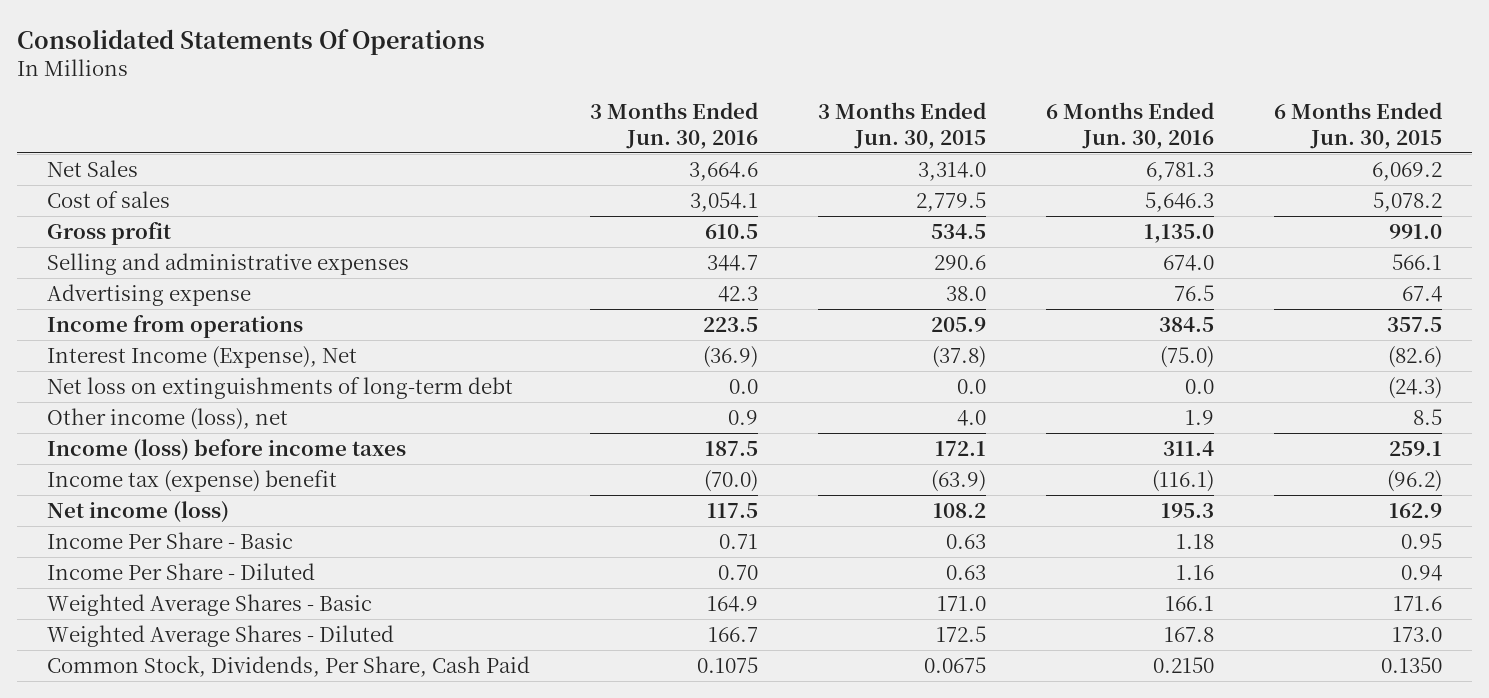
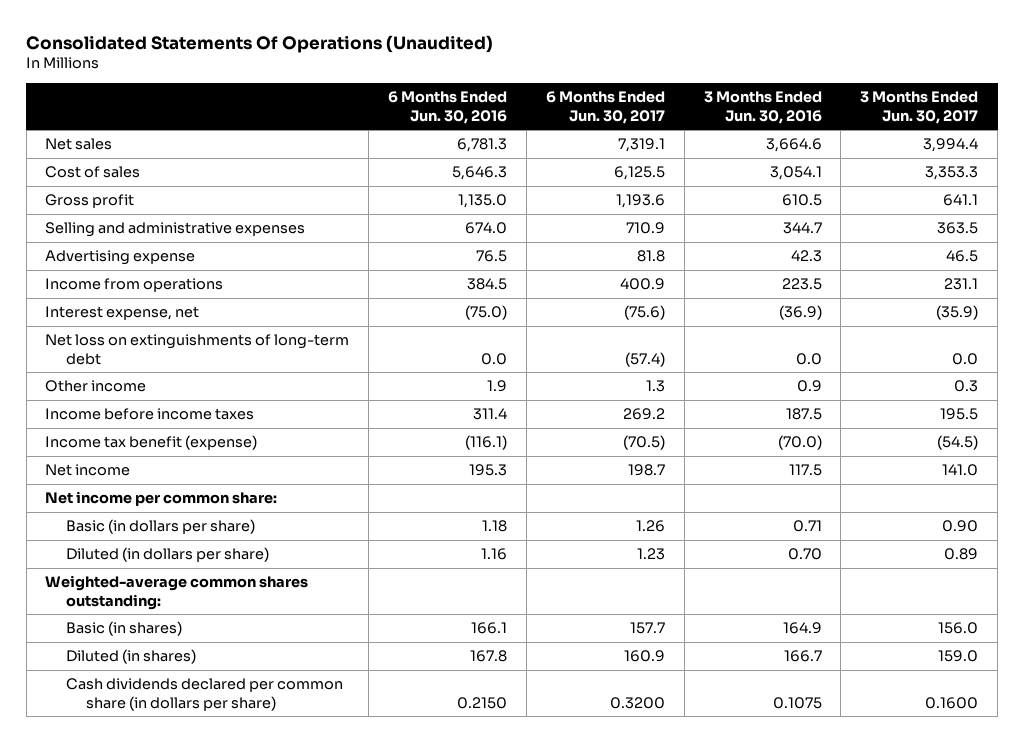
[17,28,486,55] Consolidated Statements Of Operations -> [26,34,494,53] Consolidated Statements Of Operations (Unaudited)
[817,102,986,149] 3 Months Ended Jun. 30, 2015 -> none
[1273,102,1442,149] 6 Months Ended Jun. 30, 2015 -> none
none -> [545,91,665,124] 6 Months Ended Jun. 30, 2017
none -> [860,91,979,124] 3 Months Ended Jun. 30, 2017
[47,159,139,177] Net Sales -> [45,138,113,151] Net sales
[47,345,358,368] Interest Income (Expense), Net -> [45,306,200,321] Interest expense, net
[47,407,289,430] Other income (loss), net -> [45,380,147,393] Other income
[47,438,407,461] Income (loss) before income taxes -> [45,408,255,421] Income before income taxes
[47,469,338,492] Income tax (expense) benefit -> [45,435,258,451] Income tax benefit (expense)
[47,500,230,523] Net income (loss) -> [45,464,131,477] Net income
none -> [45,491,278,507] Net income per common share:
[47,531,294,549] Income Per Share - Basic -> [65,519,255,535] Basic (in dollars per share)
[47,562,316,580] Income Per Share - Diluted -> [65,547,269,563] Diluted (in dollars per share)
none -> [45,575,309,610] Weighted-average common shares outstanding:
[47,593,373,616] Weighted Average Shares - Basic -> [65,621,182,637] Basic (in shares)
[47,624,395,647] Weighted Average Shares - Diluted -> [65,649,196,665] Diluted (in shares)
[47,654,531,677] Common Stock, Dividends, Per Share, Cash Paid -> [65,678,343,711] Cash dividends declared per common share (in dollars per share)

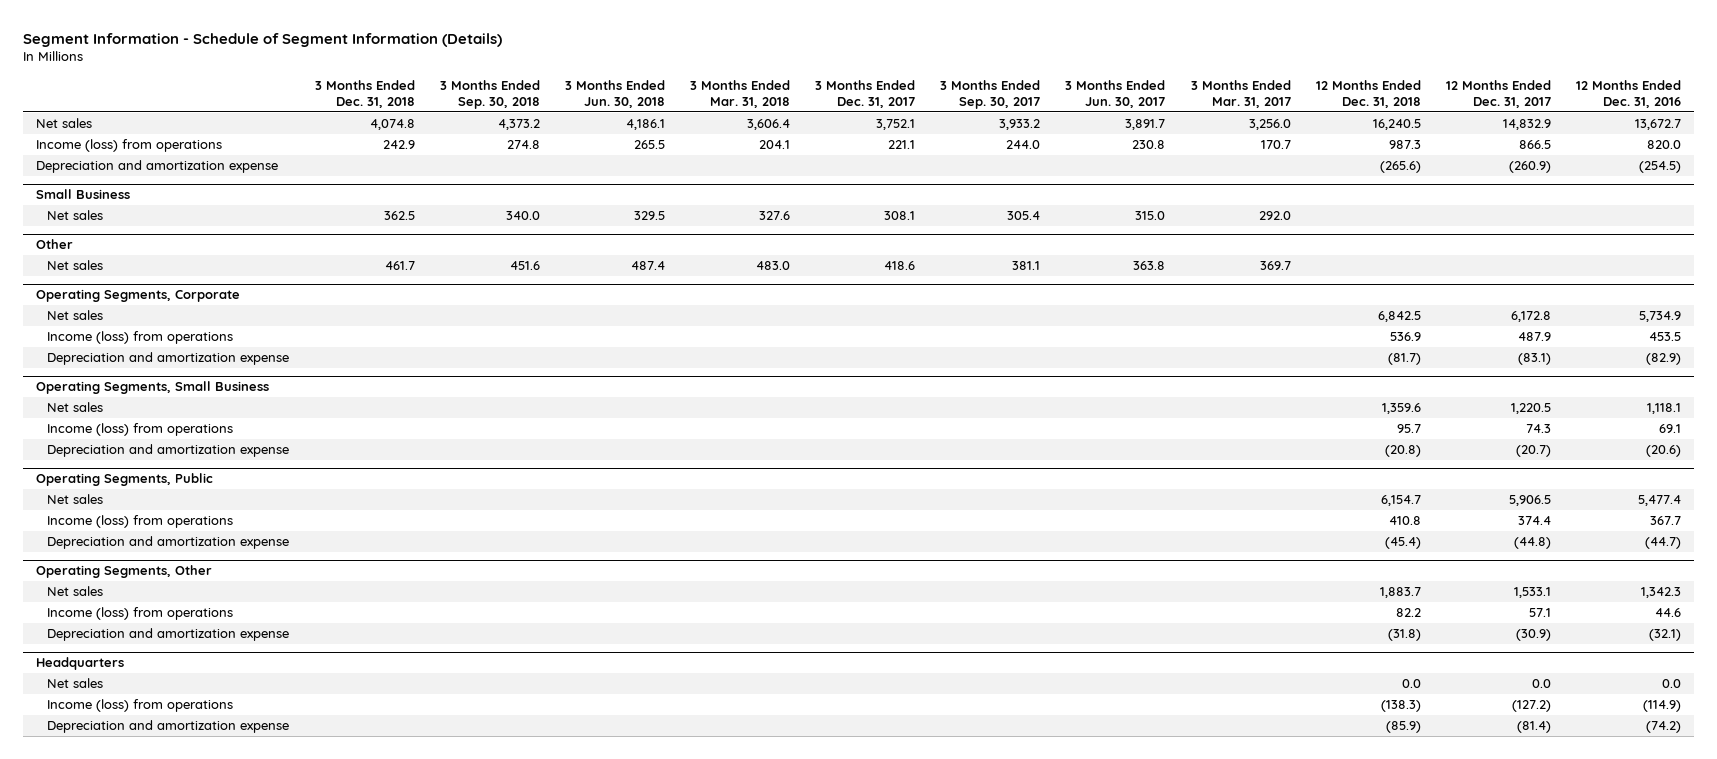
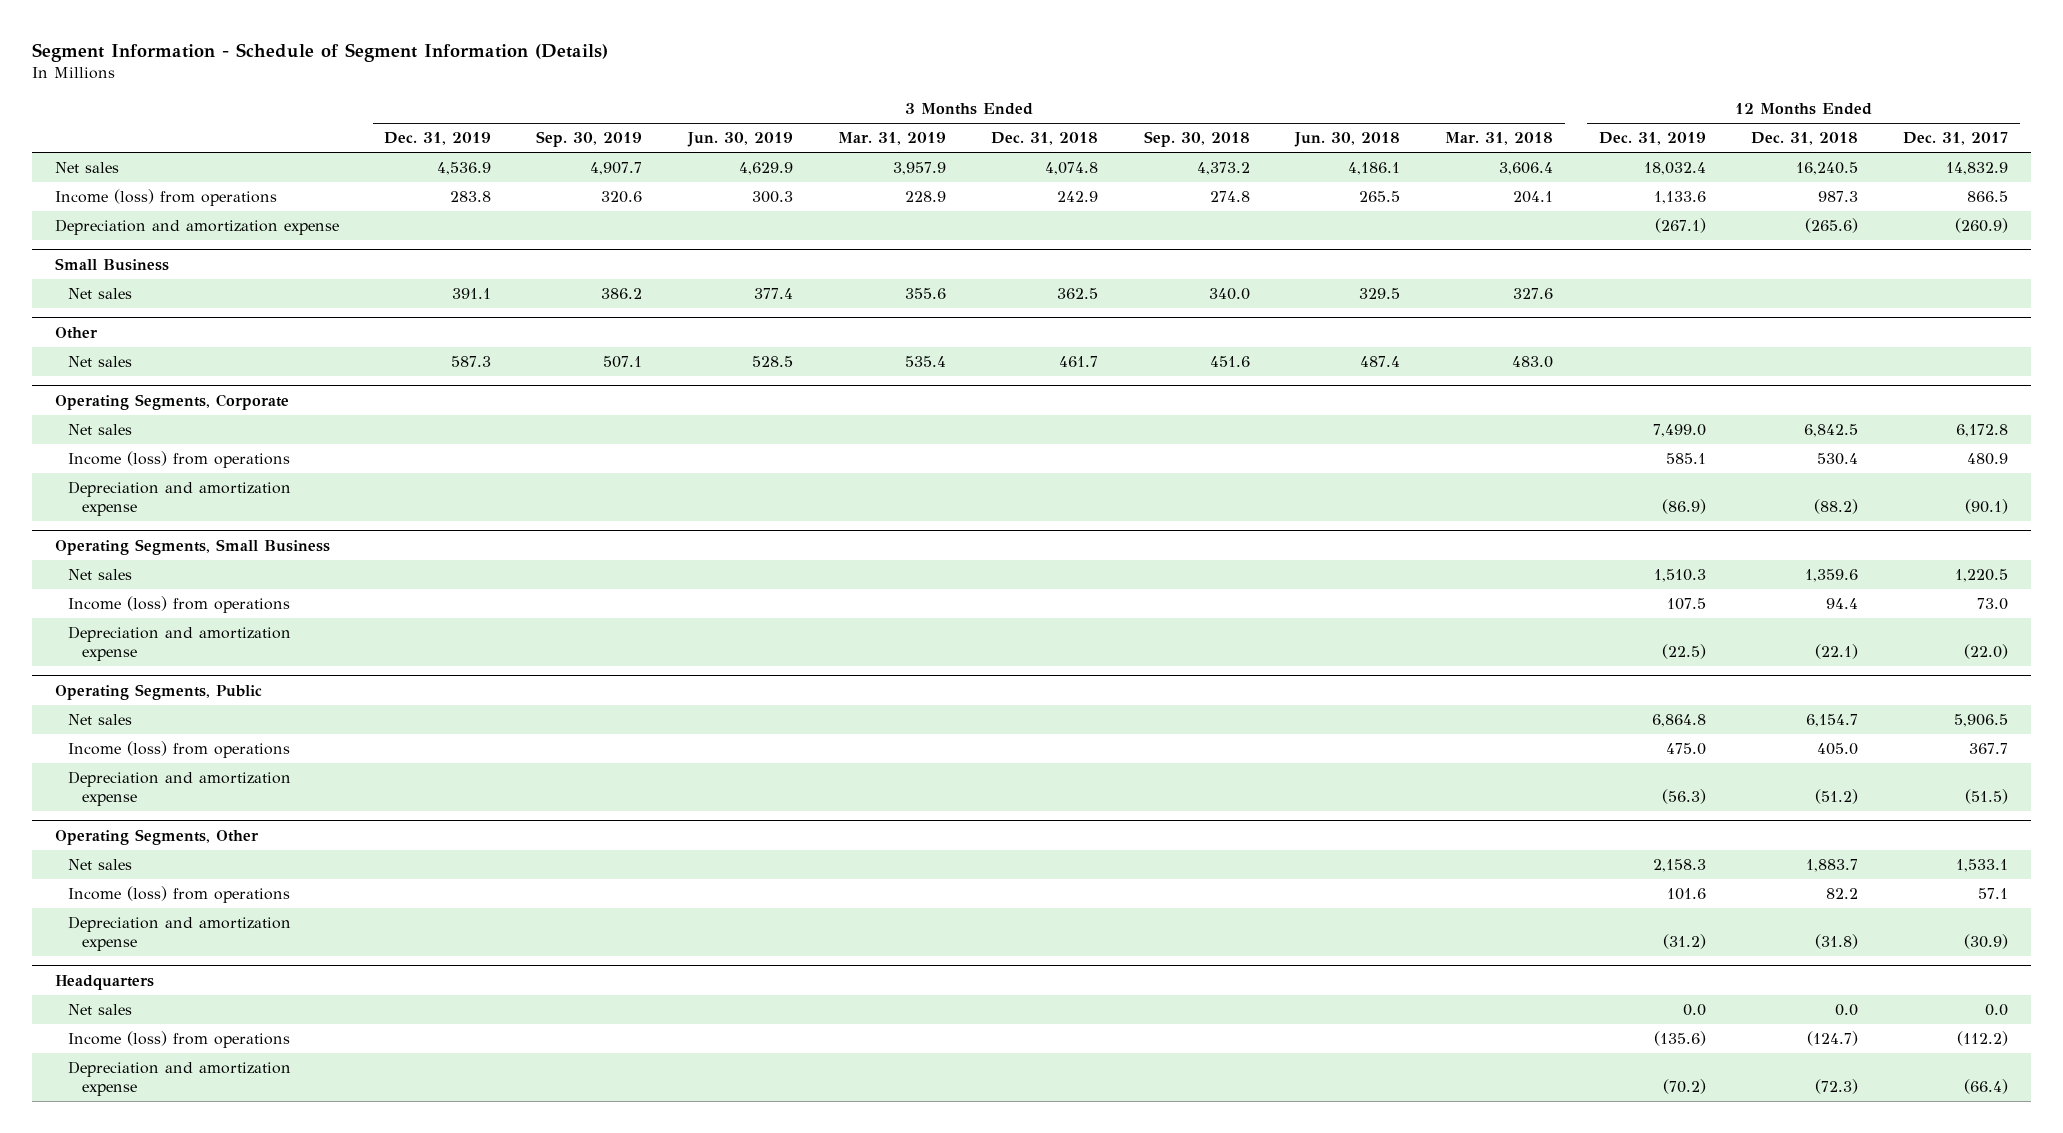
[815,79,916,109] 3 Months Ended Dec. 31, 2017 -> none
[940,79,1041,110] 3 Months Ended Sep. 30, 2017 -> none
[1065,79,1166,109] 3 Months Ended Jun. 30, 2017 -> none
[1190,79,1291,109] 3 Months Ended Mar. 31, 2017 -> none
[1576,79,1682,109] 12 Months Ended Dec. 31, 2016 -> none
none -> [384,132,492,146] Dec. 31, 2019
none -> [536,131,643,148] Sep. 30, 2019
none -> [686,132,793,148] Jun. 30, 2019
none -> [838,132,947,146] Mar. 31, 2019
none -> [1598,132,1706,146] Dec. 31, 2019
[1389,332,1421,342] 536.9 -> [1817,453,1859,466] 530.4
[1517,332,1551,342] 487.9 -> [1967,453,2009,466] 480.9
[1387,353,1421,366] (81.7) -> [1814,498,1859,514] (88.2)
[1517,353,1551,366] (83.1) -> [1965,498,2009,514] (90.1)
[1396,424,1421,434] 95.7 -> [1826,598,1859,610] 94.4
[1525,424,1551,434] 74.3 -> [1977,598,2009,611] 73.0
[1384,445,1421,458] (20.8) -> [1815,643,1859,659] (22.1)
[1515,445,1551,458] (20.7) -> [1964,643,2009,659] (22.0)
[1388,516,1421,526] 410.8 -> [1817,743,1859,756] 405.0
[1517,516,1551,526] 374.4 -> [1969,743,2009,755] 367.7
[1384,537,1421,550] (45.4) -> [1815,788,1859,804] (51.2)
[1513,537,1551,550] (44.8) -> [1965,788,2009,804] (51.5)
[1380,700,1421,713] (138.3) -> [1807,1031,1859,1047] (124.7)
[1511,700,1551,713] (127.2) -> [1957,1031,2009,1047] (112.2)
[1385,721,1421,734] (85.9) -> [1815,1078,1859,1094] (72.3)
[1516,721,1551,734] (81.4) -> [1964,1078,2009,1094] (66.4)

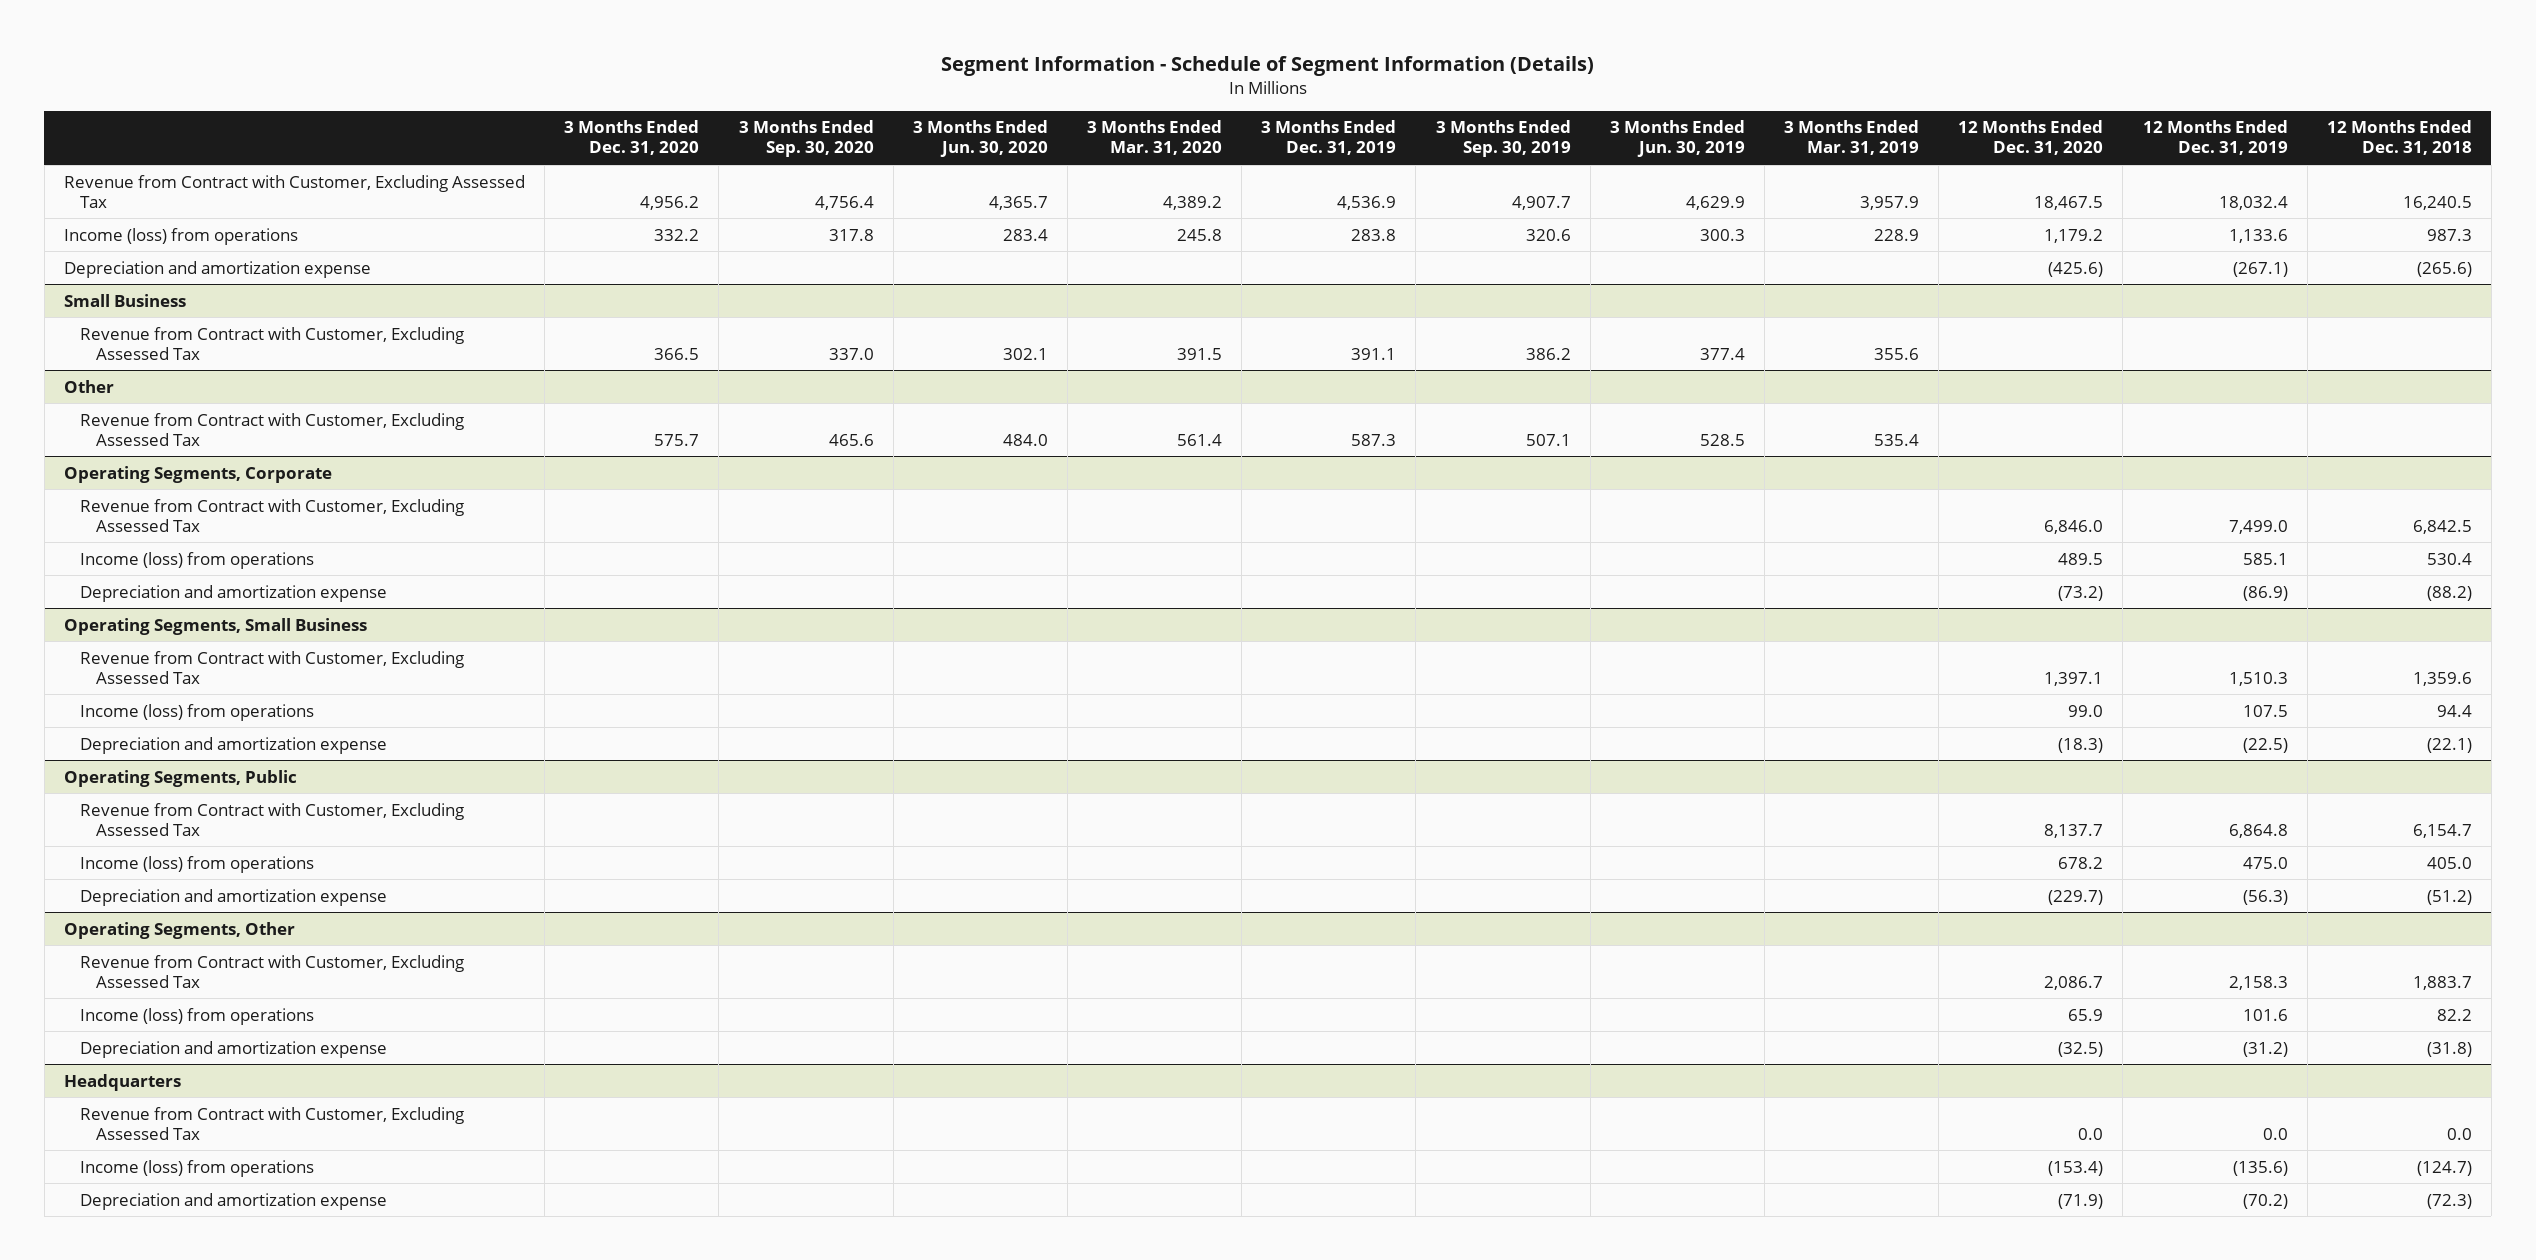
[991,132,1099,146] Dec. 31, 2018 -> none
[1143,131,1250,148] Sep. 30, 2018 -> none
[1294,132,1401,148] Jun. 30, 2018 -> none
[1445,132,1554,146] Mar. 31, 2018 -> none
[1903,132,2009,146] Dec. 31, 2017 -> none
none -> [564,120,700,156] 3 Months Ended Dec. 31, 2020
none -> [738,120,874,158] 3 Months Ended Sep. 30, 2020
none -> [912,120,1048,158] 3 Months Ended Jun. 30, 2020
none -> [1087,120,1223,156] 3 Months Ended Mar. 31, 2020
none -> [1958,120,2104,156] 12 Months Ended Dec. 31, 2020
[54,162,119,174] Net sales -> [64,174,526,208] Revenue from Contract with Customer, Excluding Assessed Tax
[68,288,133,300] Net sales -> [80,326,465,360] Revenue from Contract with Customer, Excluding Assessed Tax
[68,356,133,368] Net sales -> [80,412,465,446] Revenue from Contract with Customer, Excluding Assessed Tax
[68,424,133,436] Net sales -> [80,498,465,532] Revenue from Contract with Customer, Excluding Assessed Tax
[68,569,133,581] Net sales -> [80,650,465,684] Revenue from Contract with Customer, Excluding Assessed Tax
[68,714,133,726] Net sales -> [80,802,465,836] Revenue from Contract with Customer, Excluding Assessed Tax
[68,859,133,871] Net sales -> [80,954,465,988] Revenue from Contract with Customer, Excluding Assessed Tax
[68,1004,133,1016] Net sales -> [80,1106,465,1140] Revenue from Contract with Customer, Excluding Assessed Tax

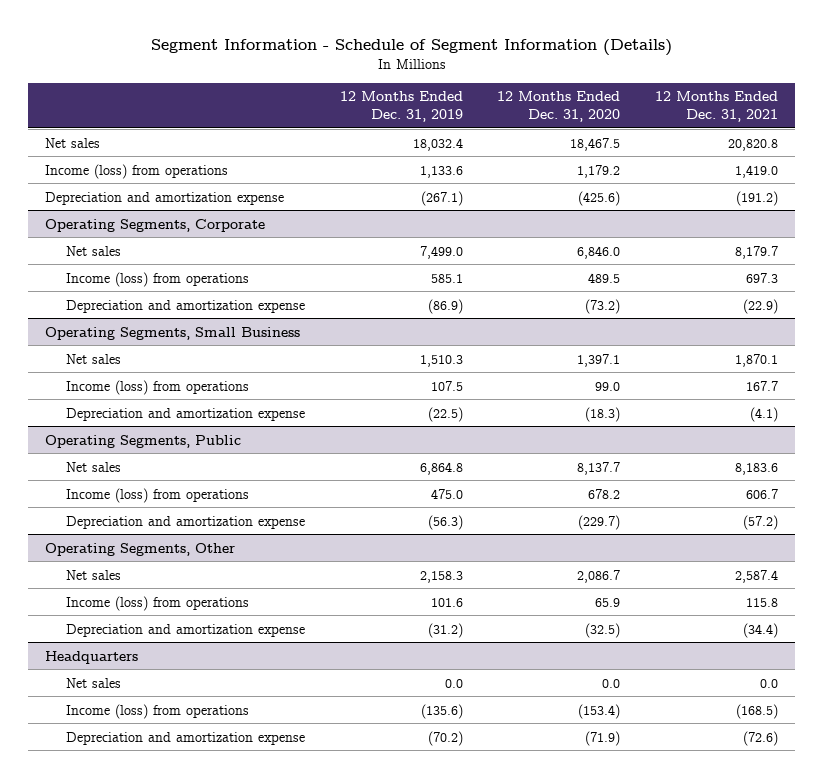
[564,120,700,156] 3 Months Ended Dec. 31, 2020 -> none
[738,120,874,158] 3 Months Ended Sep. 30, 2020 -> none
[912,120,1048,158] 3 Months Ended Jun. 30, 2020 -> none
[1087,120,1223,156] 3 Months Ended Mar. 31, 2020 -> none
[1261,120,1397,156] 3 Months Ended Dec. 31, 2019 -> none
[1435,120,1571,158] 3 Months Ended Sep. 30, 2019 -> none
[1609,120,1745,158] 3 Months Ended Jun. 30, 2019 -> none
[1784,120,1920,156] 3 Months Ended Mar. 31, 2019 -> none
[2326,120,2472,156] 12 Months Ended Dec. 31, 2018 -> none
none -> [654,91,778,122] 12 Months Ended Dec. 31, 2021
[64,174,526,208] Revenue from Contract with Customer, Excluding Assessed Tax -> [45,137,101,148] Net sales
[64,293,187,307] Small Business -> none
[80,326,465,360] Revenue from Contract with Customer, Excluding Assessed Tax -> none
[64,379,115,393] Other -> none
[80,412,465,446] Revenue from Contract with Customer, Excluding Assessed Tax -> none
[80,498,465,532] Revenue from Contract with Customer, Excluding Assessed Tax -> [65,245,121,256] Net sales
[80,650,465,684] Revenue from Contract with Customer, Excluding Assessed Tax -> [65,353,121,364] Net sales
[80,802,465,836] Revenue from Contract with Customer, Excluding Assessed Tax -> [65,461,121,472] Net sales
[80,954,465,988] Revenue from Contract with Customer, Excluding Assessed Tax -> [65,569,121,580] Net sales
[80,1106,465,1140] Revenue from Contract with Customer, Excluding Assessed Tax -> [65,677,121,688] Net sales

